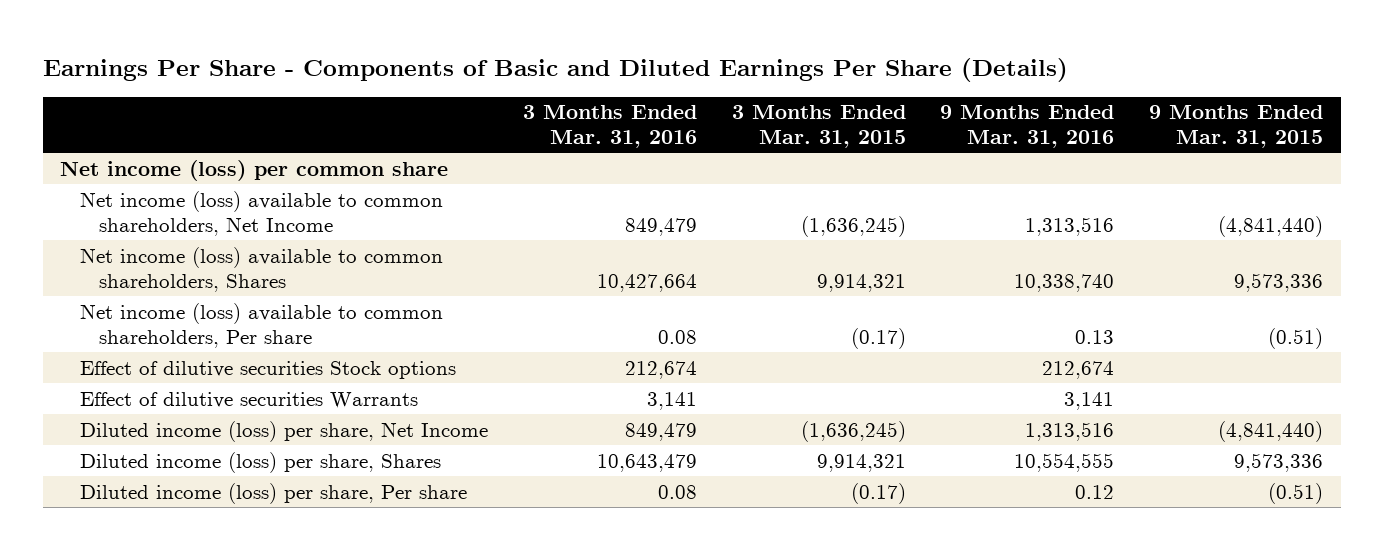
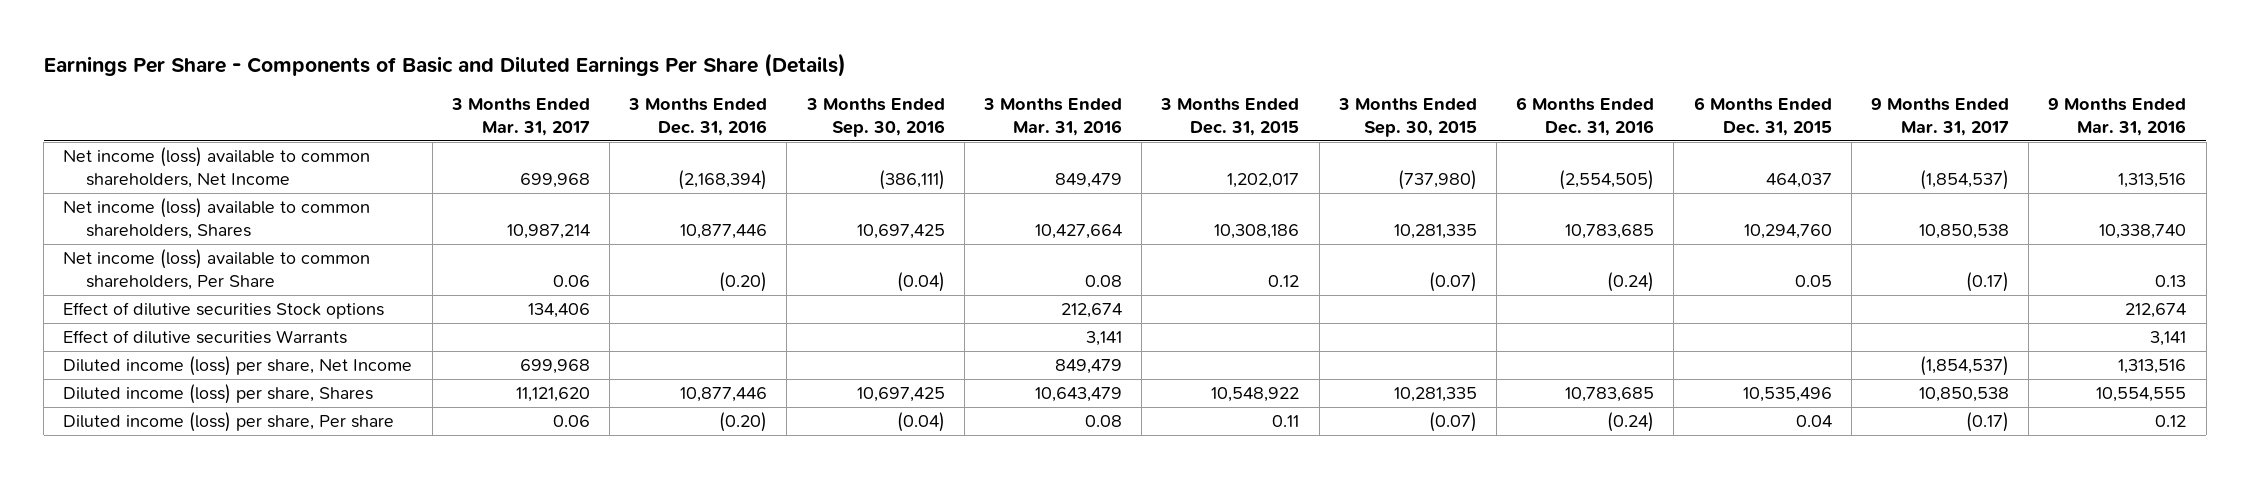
[731,105,906,149] 3 Months Ended Mar. 31, 2015 -> none
[1149,105,1324,149] 9 Months Ended Mar. 31, 2015 -> none
none -> [450,97,590,136] 3 Months Ended Mar. 31, 2017
none -> [628,97,768,136] 3 Months Ended Dec. 31, 2016
none -> [805,97,945,137] 3 Months Ended Sep. 30, 2016
none -> [1160,97,1300,136] 3 Months Ended Dec. 31, 2015
none -> [1337,97,1477,137] 3 Months Ended Sep. 30, 2015
none -> [1516,96,1655,136] 6 Months Ended Dec. 31, 2016
none -> [1693,96,1832,136] 6 Months Ended Dec. 31, 2015
none -> [1870,97,2009,136] 9 Months Ended Mar. 31, 2017
[60,159,449,181] Net income (loss) per common share -> none
[79,302,443,348] Net income (loss) available to common shareholders, Per share -> [63,249,371,291] Net income (loss) available to common shareholders, Per Share

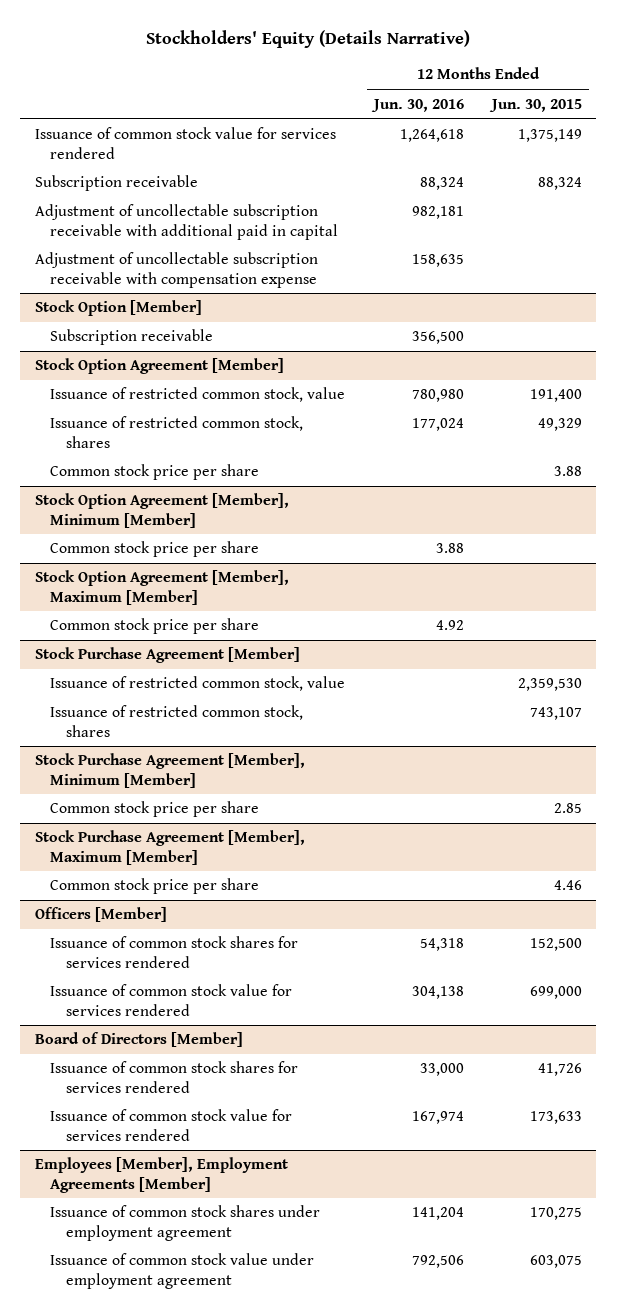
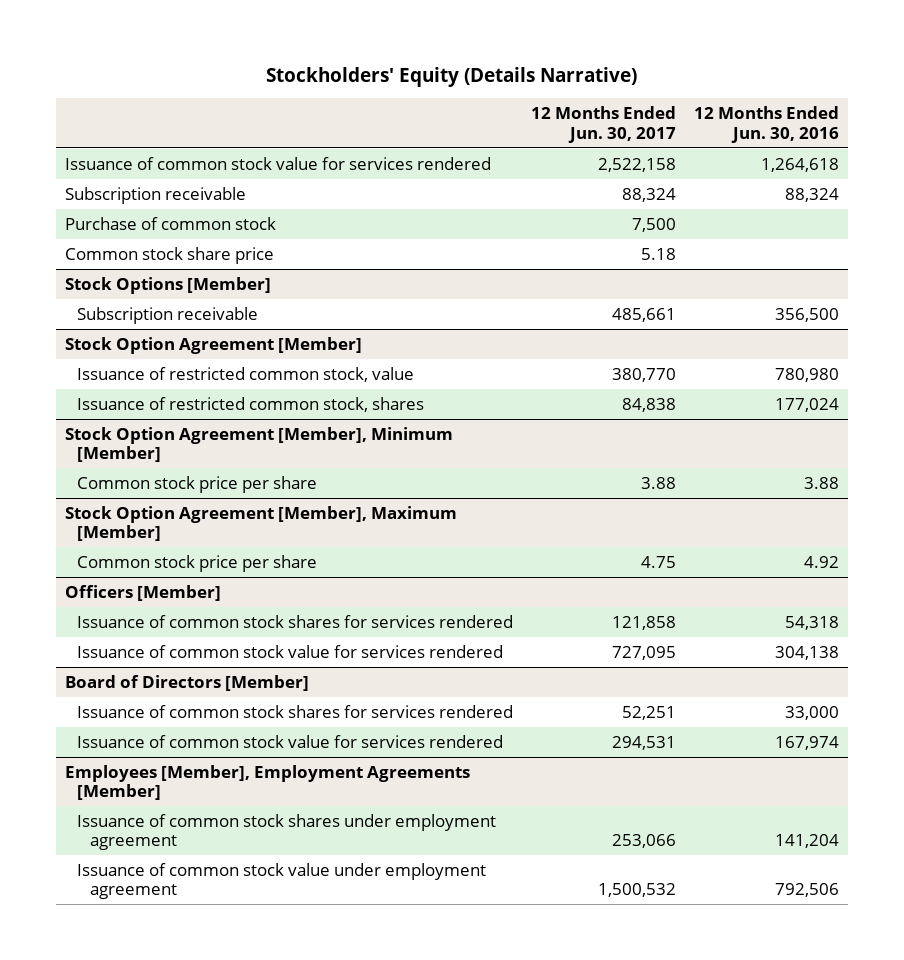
[489,98,583,112] Jun. 30, 2015 -> none
none -> [531,106,677,143] 12 Months Ended Jun. 30, 2017
[34,204,339,240] Adjustment of uncollectable subscription receivable with additional paid in capital -> none
[34,252,318,288] Adjustment of uncollectable subscription receivable with compensation expense -> none
none -> [64,216,276,230] Purchase of common stock
none -> [64,246,274,264] Common stock share price
[34,300,202,317] Stock Option [Member] -> [64,276,271,294] Stock Options [Member]
[50,464,260,481] Common stock price per share -> none
[34,647,300,664] Stock Purchase Agreement [Member] -> none
[50,676,346,692] Issuance of restricted common stock, value -> none
[50,705,304,737] Issuance of restricted common stock, shares -> none
[34,753,305,788] Stock Purchase Agreement [Member], Minimum [Member] -> none
[50,801,260,818] Common stock price per share -> none
[34,830,305,865] Stock Purchase Agreement [Member], Maximum [Member] -> none
[50,878,260,895] Common stock price per share -> none

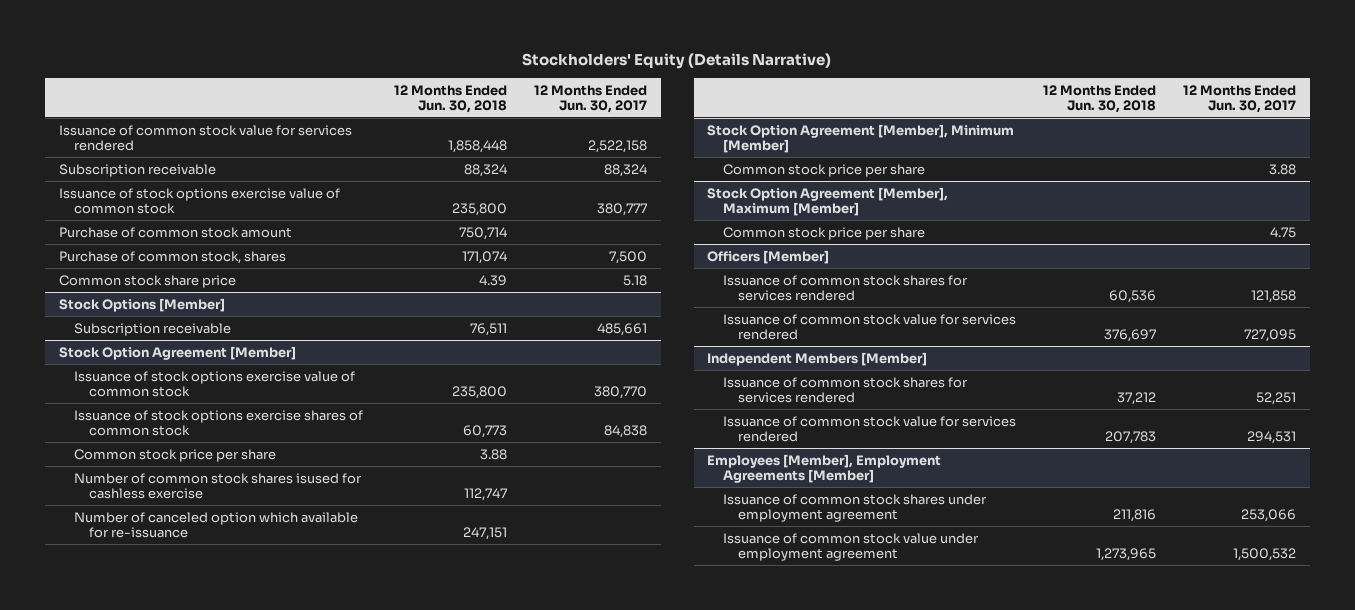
[694,106,840,143] 12 Months Ended Jun. 30, 2016 -> none
none -> [394,84,508,113] 12 Months Ended Jun. 30, 2018
none -> [58,187,340,214] Issuance of stock options exercise value of common stock
none -> [58,226,292,238] Purchase of common stock amount
[64,216,276,230] Purchase of common stock -> [58,250,286,264] Purchase of common stock, shares
[77,366,415,382] Issuance of restricted common stock, value -> [73,370,355,397] Issuance of stock options exercise value of common stock
[77,396,425,412] Issuance of restricted common stock, shares -> [73,409,363,436] Issuance of stock options exercise shares of common stock
none -> [73,448,276,462] Common stock price per share
none -> [73,472,362,499] Number of common stock shares isused for cashless exercise
none -> [73,511,358,538] Number of canceled option which available for re-issuance
[64,674,309,691] Board of Directors [Member] -> none
none -> [707,351,928,366] Independent Members [Member]

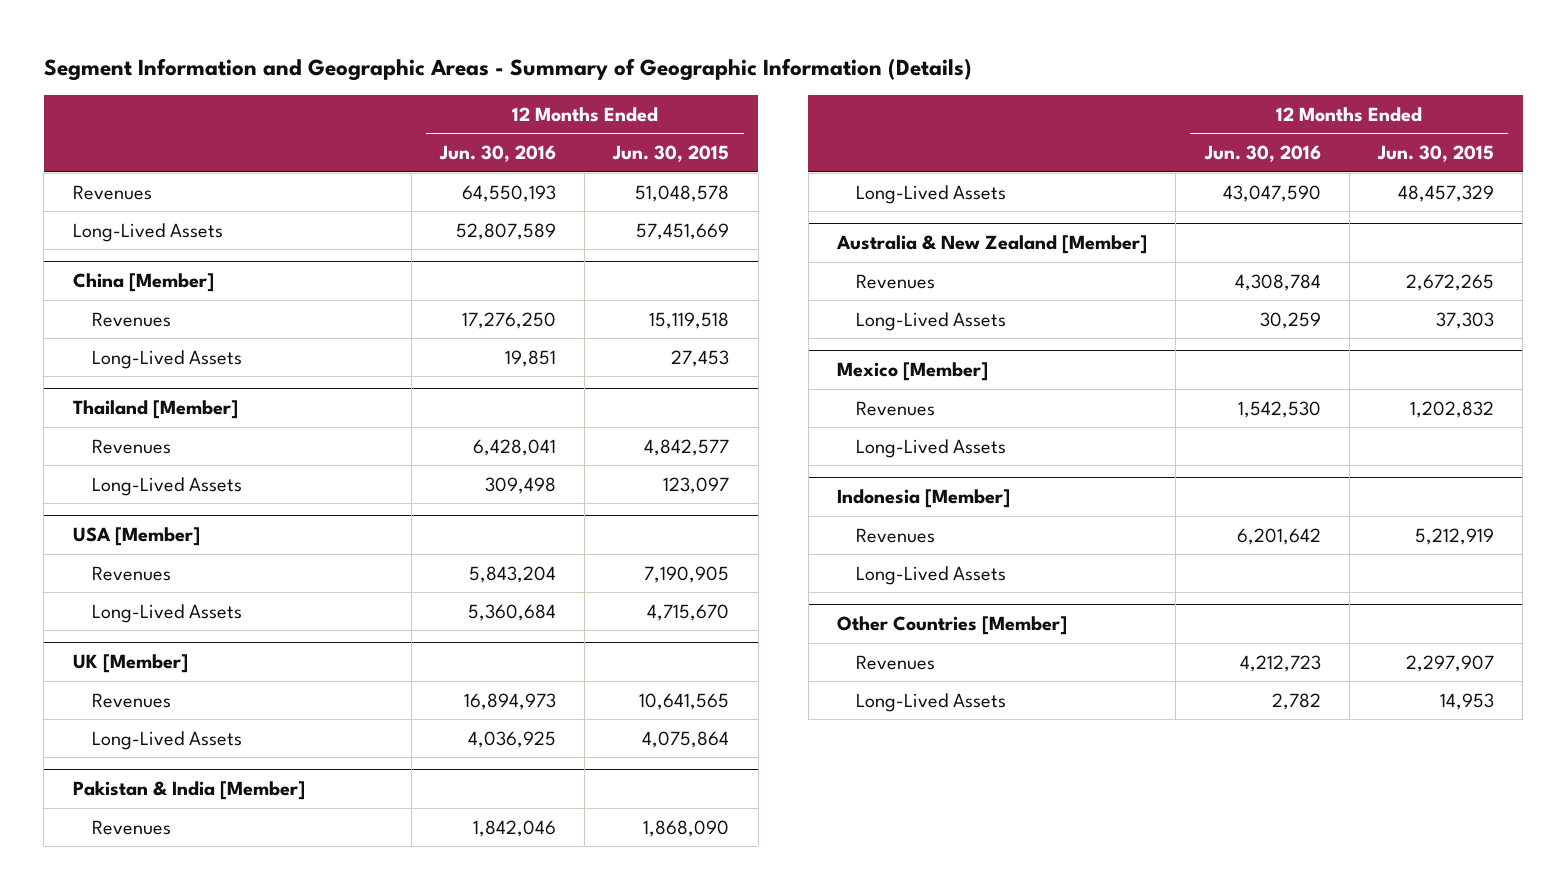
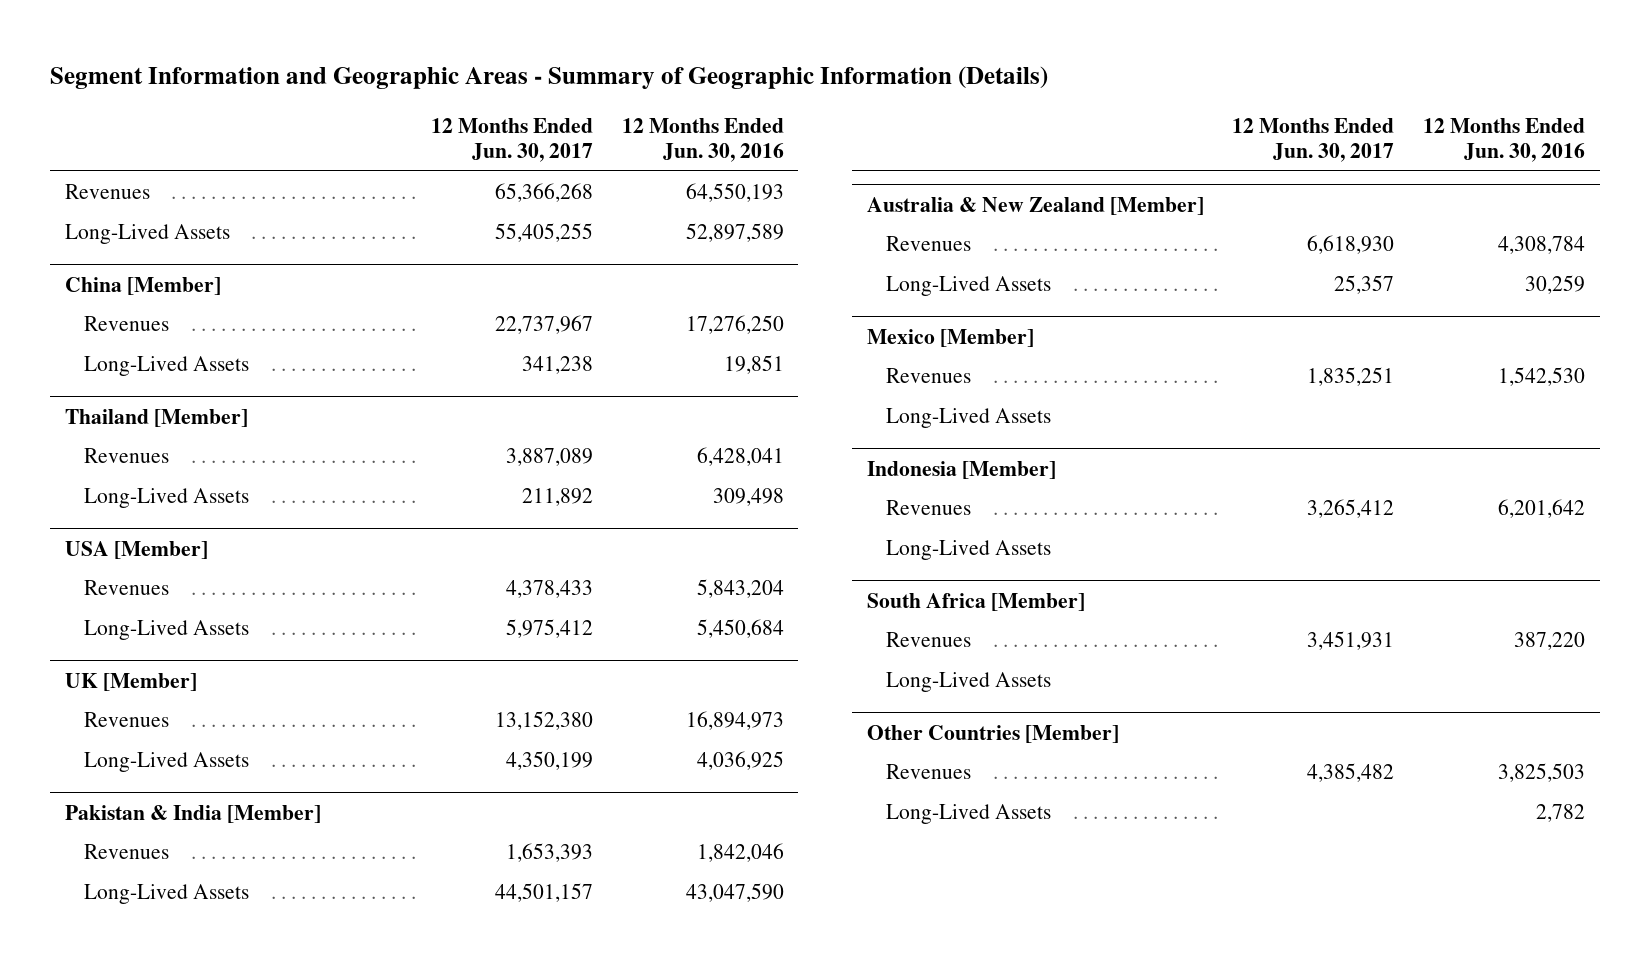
[612,145,730,163] Jun. 30, 2015 -> none
none -> [430,117,593,162] 12 Months Ended Jun. 30, 2017
[456,222,557,240] 52,807,589 -> [685,223,784,243] 52,897,589
[468,603,557,621] 5,360,684 -> [696,619,784,639] 5,450,684
none -> [866,592,1085,611] South Africa [Member]
none -> [885,632,971,648] Revenues
none -> [885,672,1051,693] Long-Lived Assets
[1239,654,1321,672] 4,212,723 -> [1498,763,1586,783] 3,825,503

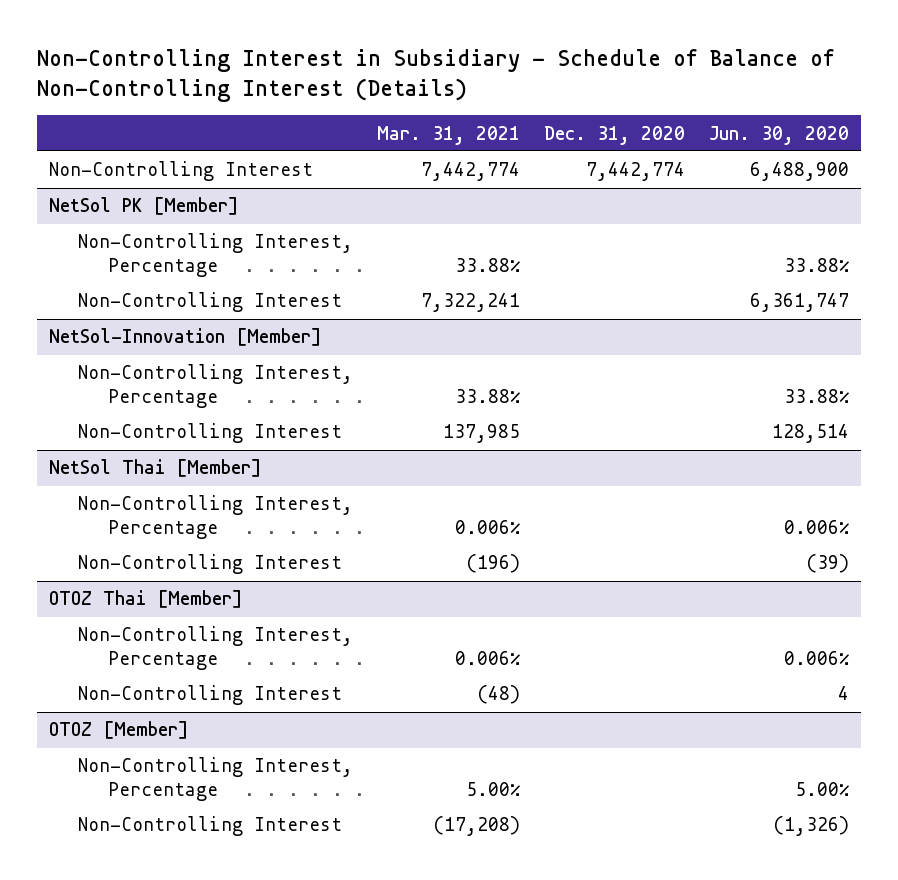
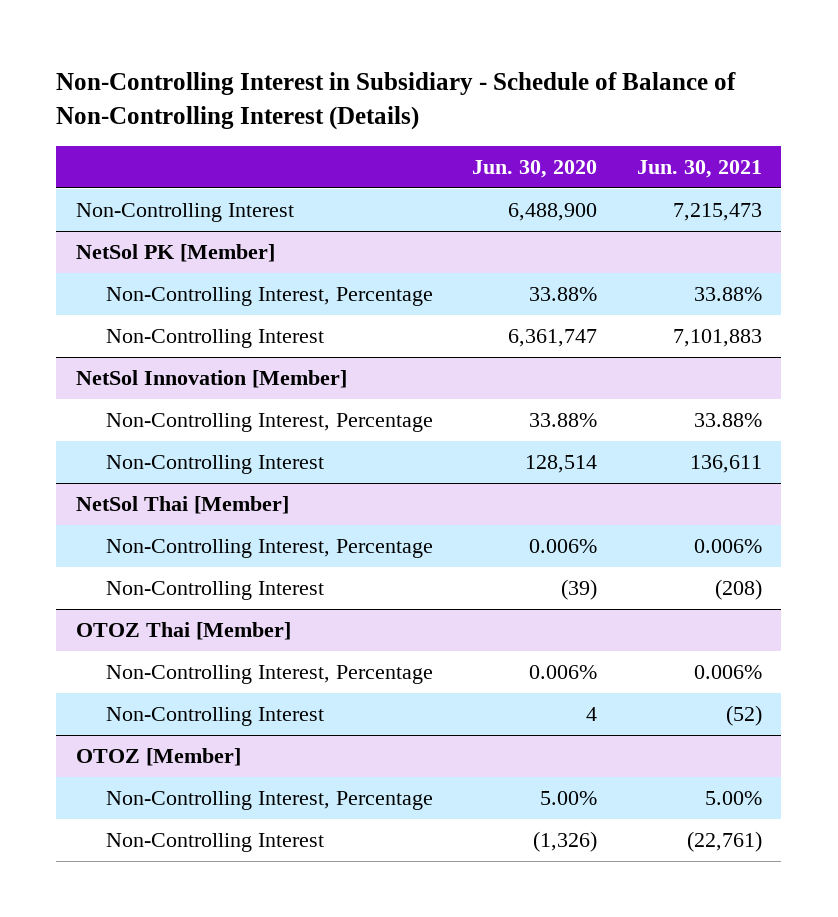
[377,125,521,145] Mar. 31, 2021 -> none
[544,125,686,145] Dec. 31, 2020 -> none
none -> [636,160,762,179] Jun. 30, 2021
[48,328,322,347] NetSol-Innovation [Member] -> [76,369,348,388] NetSol Innovation [Member]

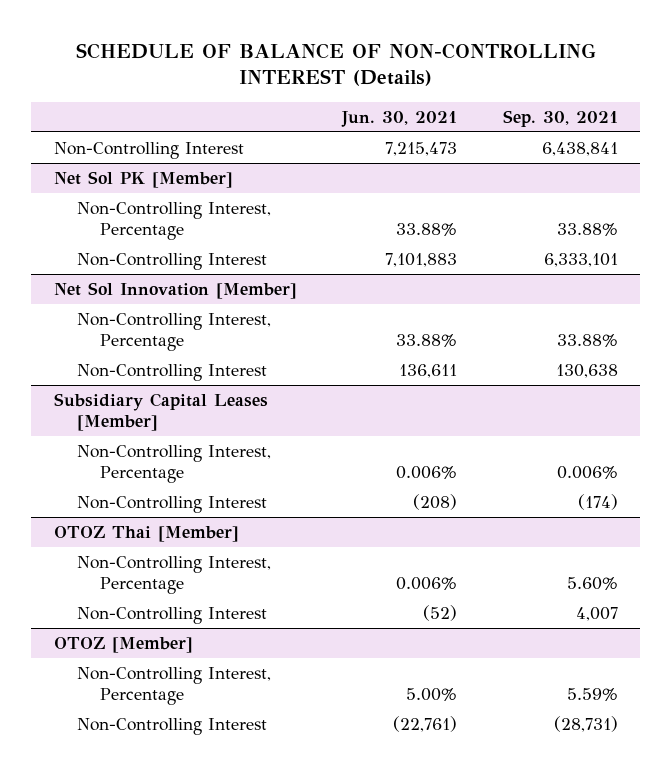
[56,72,737,131] Non-Controlling Interest in Subsidiary - Schedule of Balance of Non-Controlling Interest (Details) -> [75,42,596,87] SCHEDULE OF BALANCE OF NON-CONTROLLING INTEREST (Details)
[472,160,598,179] Jun. 30, 2020 -> none
none -> [502,109,618,127] Sep. 30, 2021
[76,243,276,262] NetSol PK [Member] -> [53,171,233,189] Net Sol PK [Member]
[76,369,348,388] NetSol Innovation [Member] -> [53,282,297,300] Net Sol Innovation [Member]
[76,495,290,514] NetSol Thai [Member] -> [53,393,268,431] Subsidiary Capital Leases [Member]

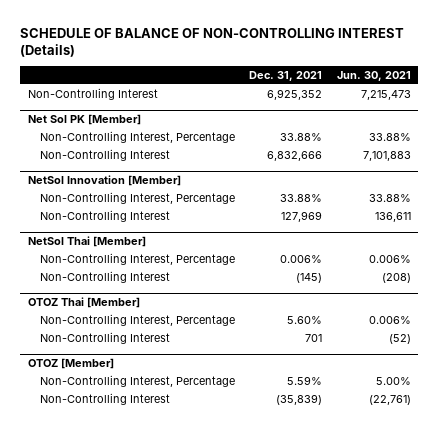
[502,109,618,127] Sep. 30, 2021 -> none
none -> [249,71,323,82] Dec. 31, 2021
[53,282,297,300] Net Sol Innovation [Member] -> [27,175,181,187] NetSol Innovation [Member]
[53,393,268,431] Subsidiary Capital Leases [Member] -> [27,236,146,248] NetSol Thai [Member]

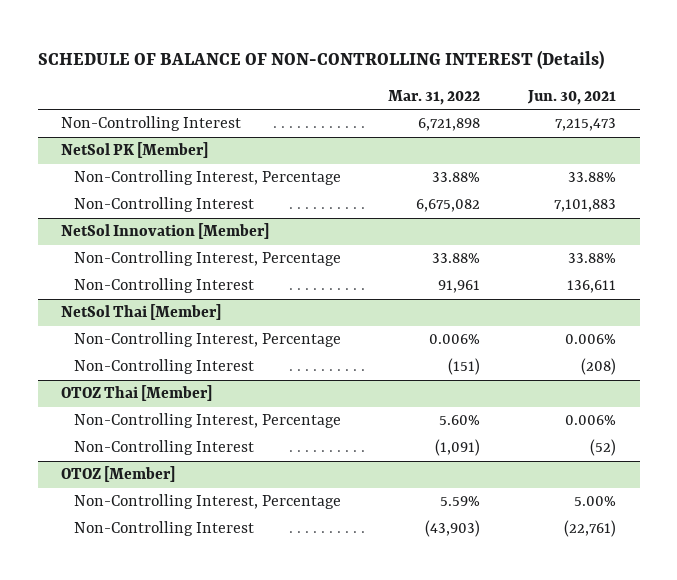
[249,71,323,82] Dec. 31, 2021 -> none
none -> [388,89,481,105] Mar. 31, 2022
[27,114,141,126] Net Sol PK [Member] -> [61,142,209,159] NetSol PK [Member]

